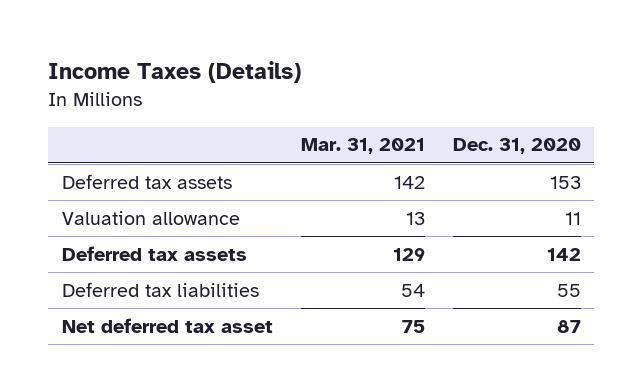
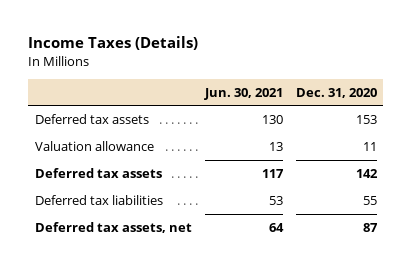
[300,138,425,155] Mar. 31, 2021 -> none
none -> [203,87,283,100] Jun. 30, 2021
[62,317,274,333] Net deferred tax asset -> [34,221,192,233] Deferred tax assets, net

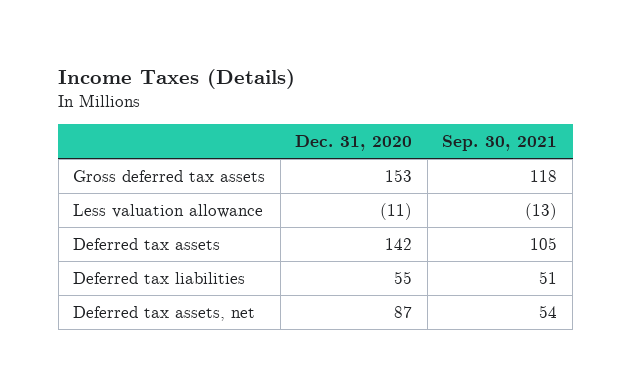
[203,87,283,100] Jun. 30, 2021 -> none
none -> [442,135,558,152] Sep. 30, 2021
[34,113,149,124] Deferred tax assets -> [73,169,266,182] Gross deferred tax assets
[34,140,154,151] Valuation allowance -> [73,203,264,218] Less valuation allowance
[362,141,377,151] 11 -> [380,202,413,220] (11)

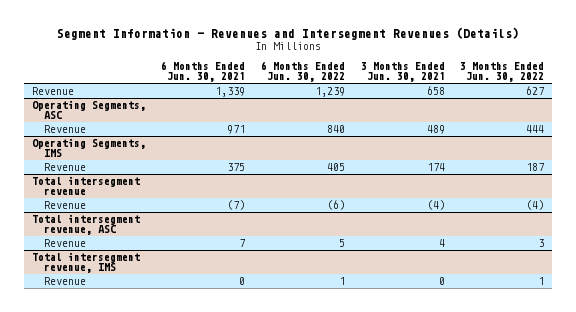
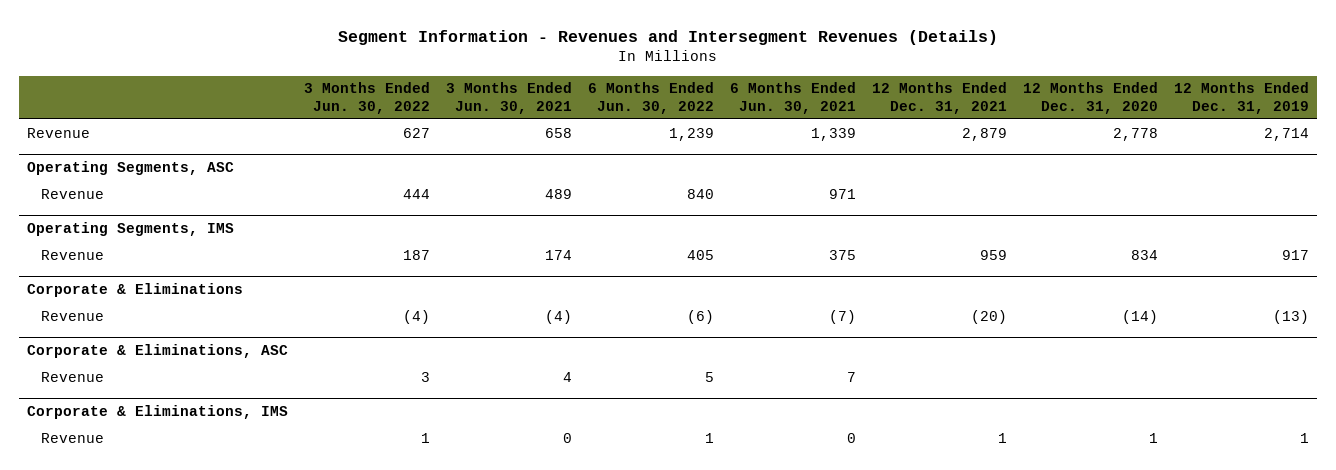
none -> [872,82,1008,114] 12 Months Ended Dec. 31, 2021
none -> [1022,82,1158,114] 12 Months Ended Dec. 31, 2020
none -> [1173,82,1309,114] 12 Months Ended Dec. 31, 2019
[31,176,140,196] Total intersegment revenue -> [27,283,244,298] Corporate & Eliminations
[31,214,140,236] Total intersegment revenue, ASC -> none
none -> [27,344,289,359] Corporate & Eliminations, ASC
[31,252,140,274] Total intersegment revenue, IMS -> none
none -> [27,405,289,420] Corporate & Eliminations, IMS

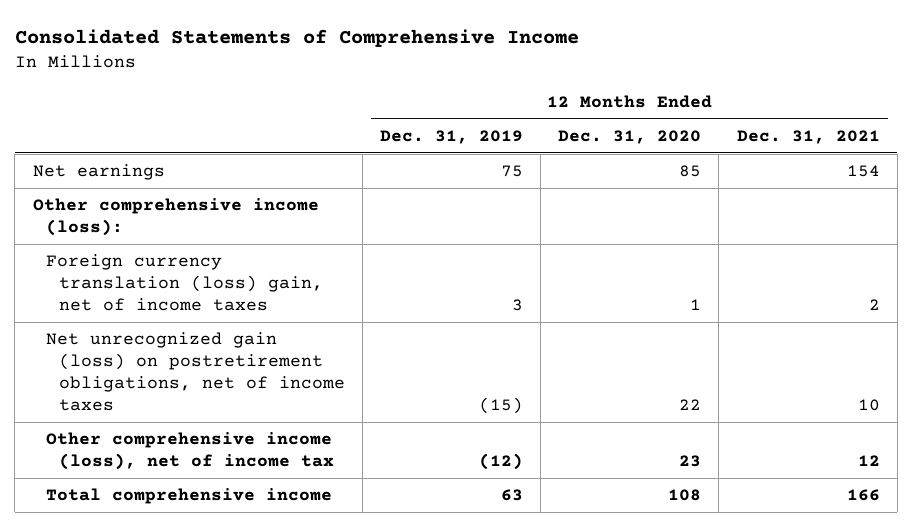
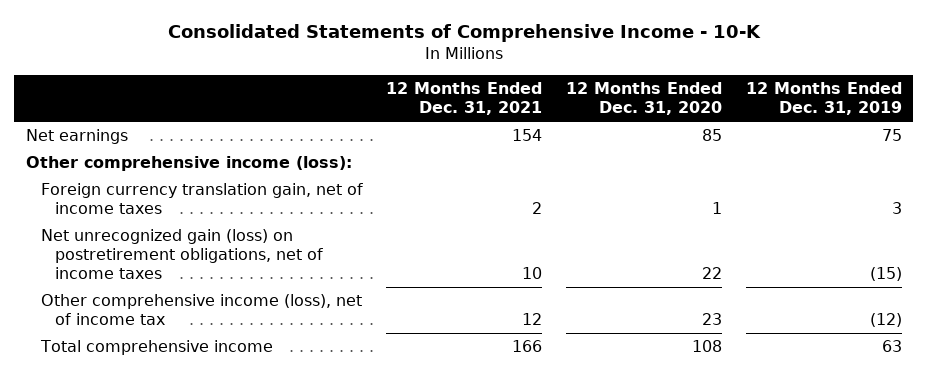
[14,28,579,47] Consolidated Statements of Comprehensive Income -> [167,24,761,43] Consolidated Statements of Comprehensive Income - 10-K
[45,254,323,312] Foreign currency translation (loss) gain, net of income taxes -> [40,183,363,215] Foreign currency translation gain, net of income taxes

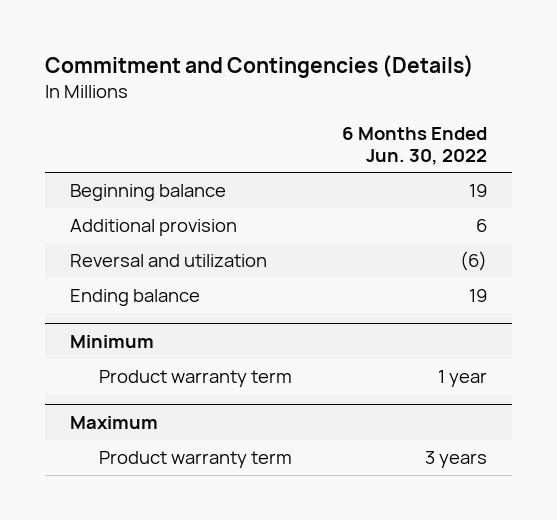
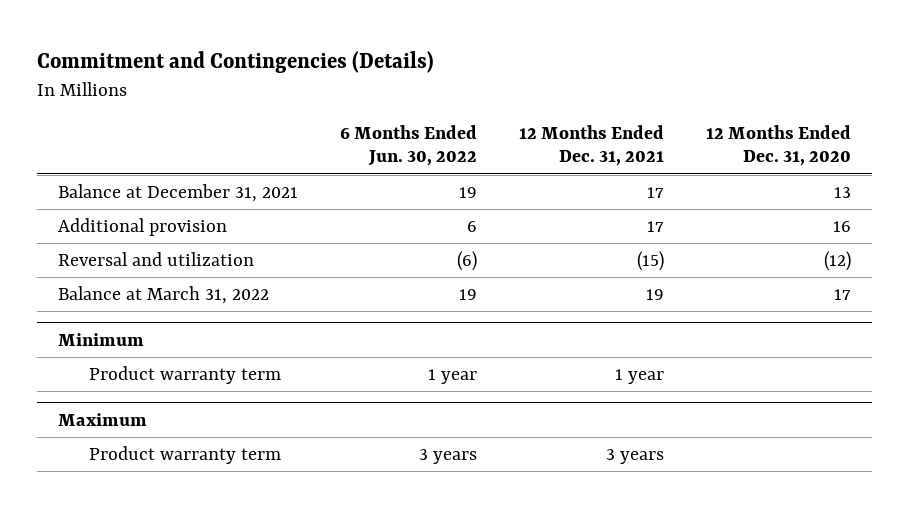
none -> [518,124,664,167] 12 Months Ended Dec. 31, 2021
none -> [705,124,851,167] 12 Months Ended Dec. 31, 2020
[69,184,226,202] Beginning balance -> [57,183,298,202] Balance at December 31, 2021
[69,289,200,307] Ending balance -> [57,285,269,304] Balance at March 31, 2022

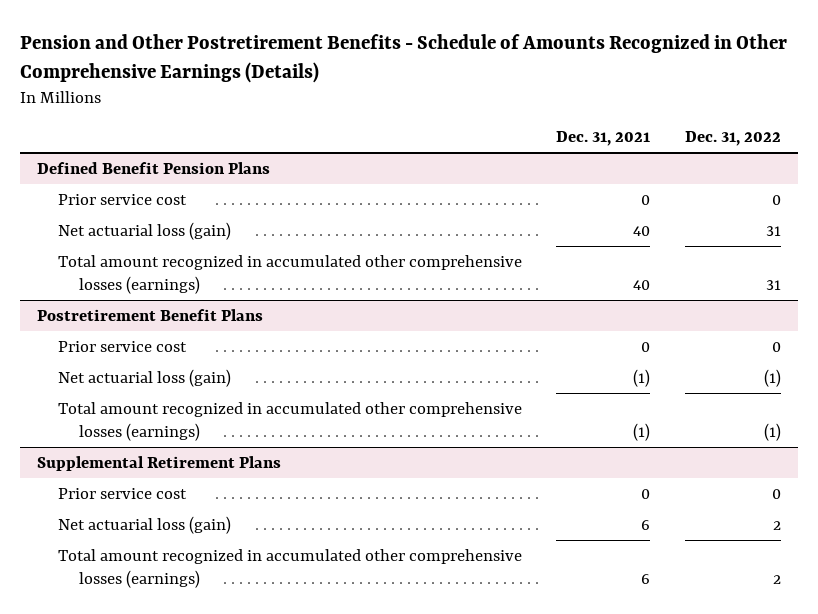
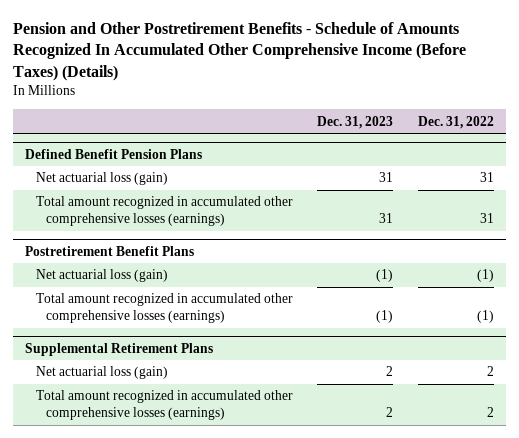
[20,34,788,83] Pension and Other Postretirement Benefits - Schedule of Amounts Recognized in Other Comprehensive Earnings (Details) -> [12,22,466,81] Pension and Other Postretirement Benefits - Schedule of Amounts Recognized In Accumulated Other Comprehensive Income (Before Taxes) (Details)
[556,131,651,147] Dec. 31, 2021 -> none
none -> [317,115,394,129] Dec. 31, 2023
[58,193,188,205] Prior service cost -> none
[58,340,188,352] Prior service cost -> none
[58,487,188,499] Prior service cost -> none

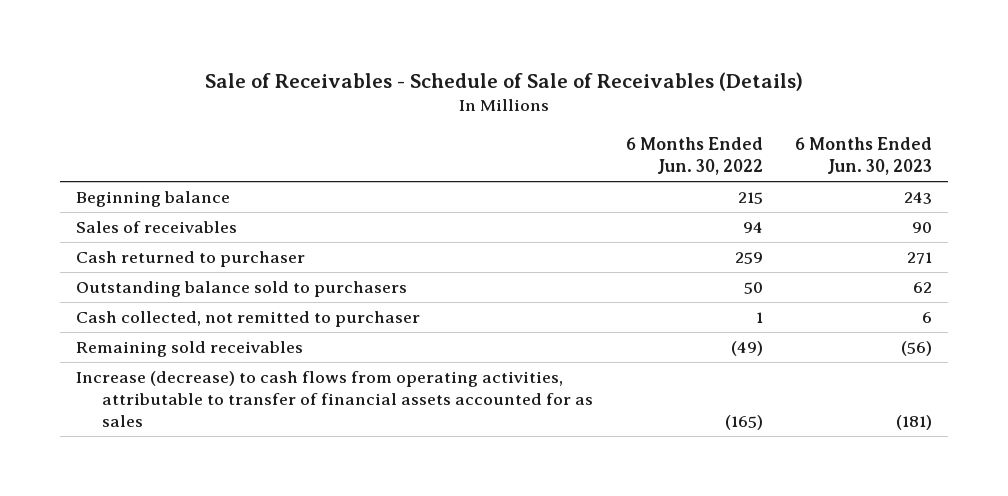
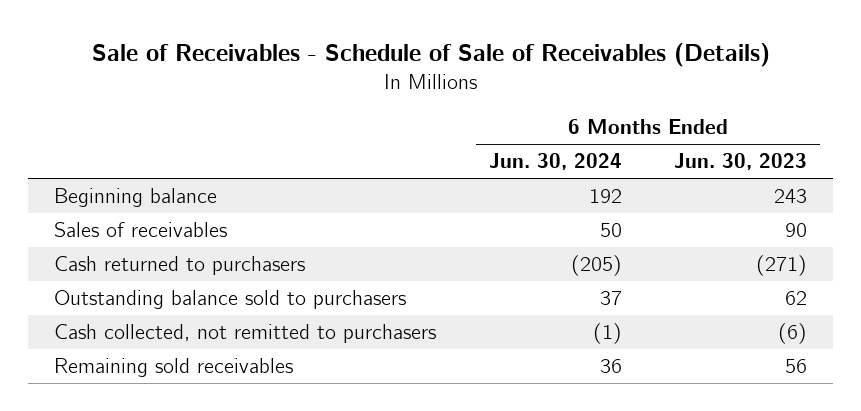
[625,137,763,176] 6 Months Ended Jun. 30, 2022 -> none
none -> [488,153,622,171] Jun. 30, 2024
[76,251,306,268] Cash returned to purchaser -> [54,256,306,276] Cash returned to purchasers
[907,252,933,265] 271 -> [755,255,807,277] (271)
[76,371,594,428] Increase (decrease) to cash flows from operating activities, attributable to transfer of financial assets accounted for as sales -> none
[76,311,421,328] Cash collected, not remitted to purchaser -> [54,324,437,344] Cash collected, not remitted to purchasers
[922,312,933,324] 6 -> [777,323,807,345] (6)
[901,341,933,357] (56) -> [784,359,807,374] 56

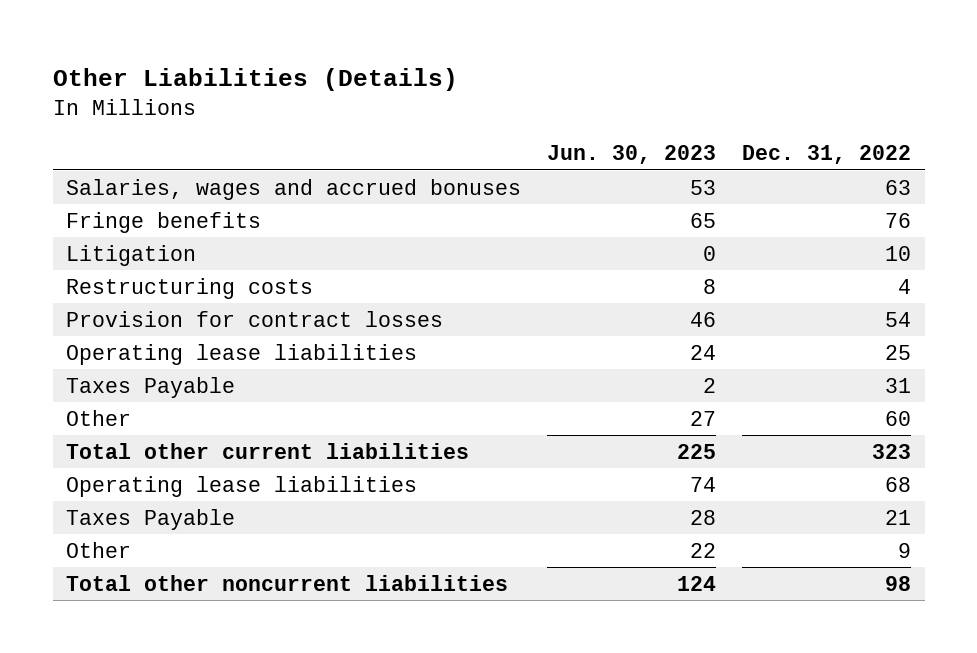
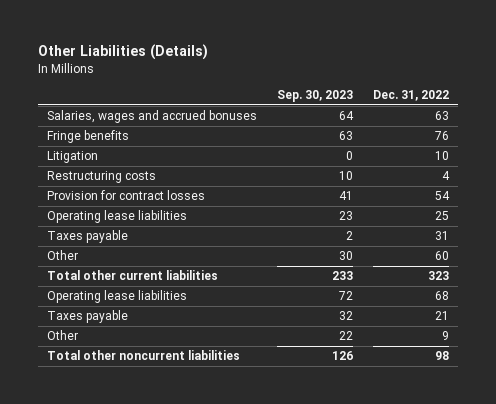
[547,145,717,165] Jun. 30, 2023 -> none
none -> [276,90,353,103] Sep. 30, 2023
[65,376,235,398] Taxes Payable -> [47,230,129,244] Taxes payable
[65,508,235,530] Taxes Payable -> [47,310,129,324] Taxes payable

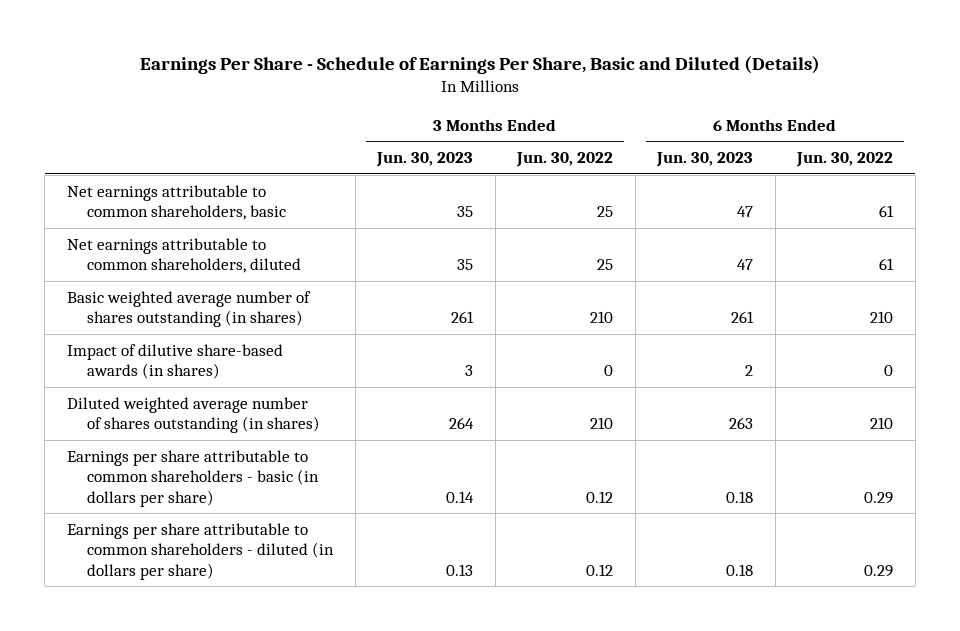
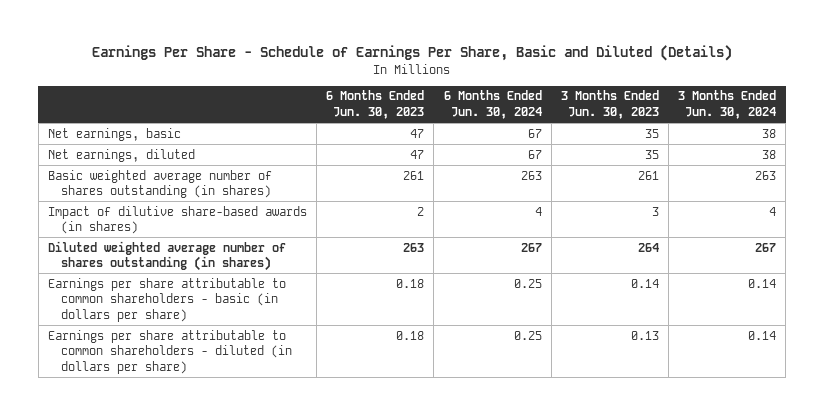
[516,152,614,168] Jun. 30, 2022 -> none
[796,152,894,168] Jun. 30, 2022 -> none
none -> [443,90,542,120] 6 Months Ended Jun. 30, 2024
none -> [678,90,777,120] 3 Months Ended Jun. 30, 2024
[66,184,287,221] Net earnings attributable to common shareholders, basic -> [47,127,181,141] Net earnings, basic
[66,237,302,274] Net earnings attributable to common shareholders, diluted -> [47,148,195,162] Net earnings, diluted

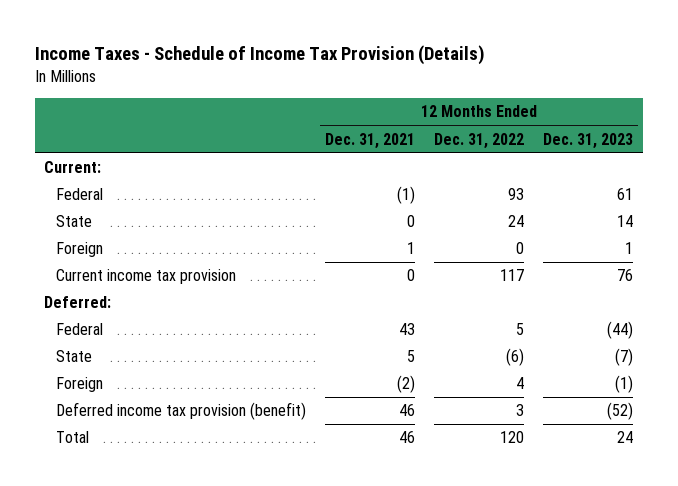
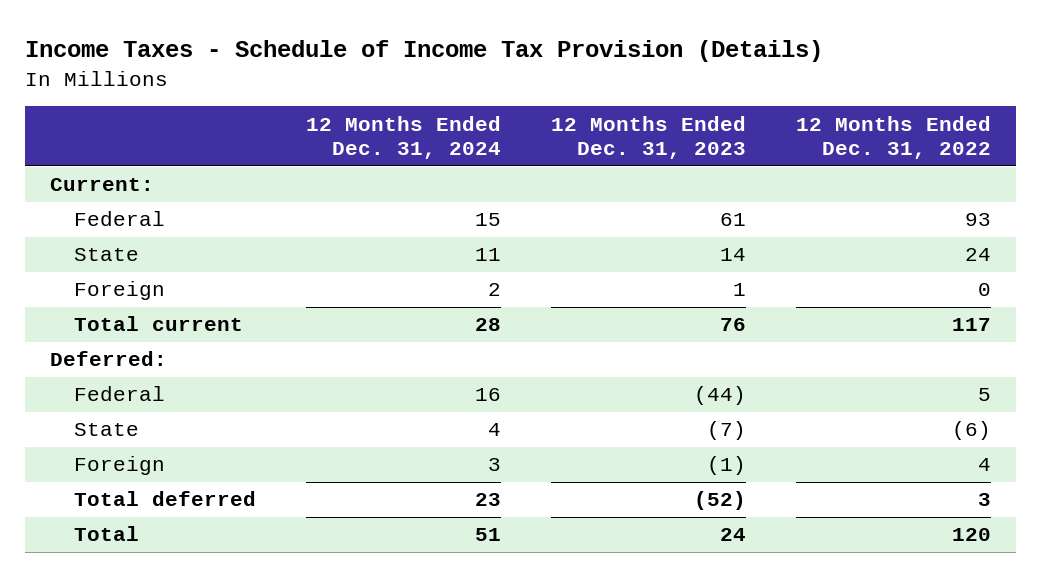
[325,132,416,149] Dec. 31, 2021 -> none
none -> [306,115,502,160] 12 Months Ended Dec. 31, 2024
[56,269,237,285] Current income tax provision -> [74,316,244,332] Total current
[56,402,307,421] Deferred income tax provision (benefit) -> [74,491,257,507] Total deferred

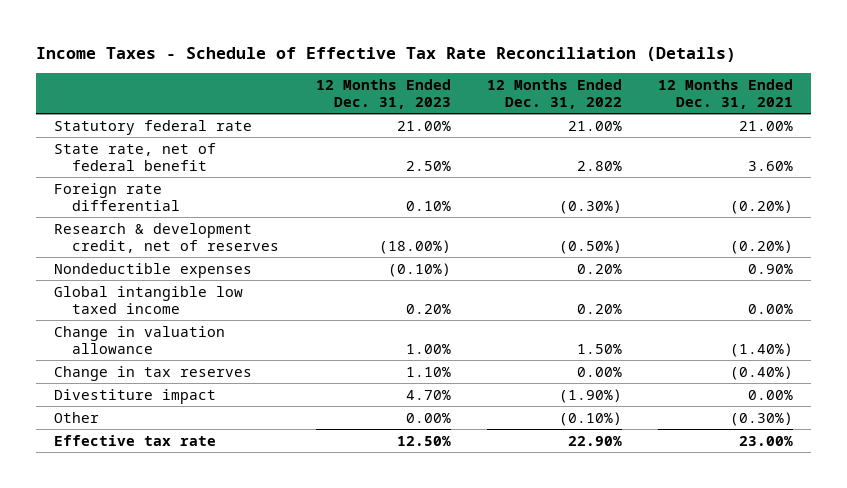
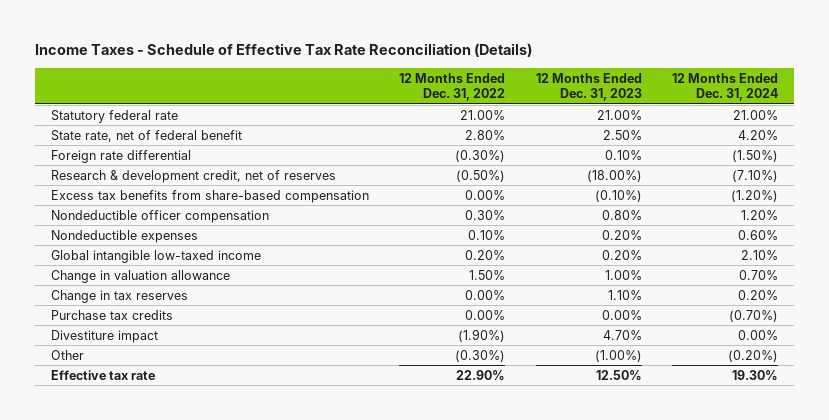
[657,79,793,109] 12 Months Ended Dec. 31, 2021 -> none
none -> [672,72,779,102] 12 Months Ended Dec. 31, 2024
none -> [50,189,369,203] Excess tax benefits from share-based compensation
none -> [50,209,269,223] Nondeductible officer compensation
[387,262,451,277] (0.10%) -> [601,229,642,240] 0.20%
[576,263,622,274] 0.20% -> [468,229,506,240] 0.10%
[54,285,244,314] Global intangible low taxed income -> [50,249,261,263] Global intangible low-taxed income
none -> [50,309,173,320] Purchase tax credits
[405,412,451,423] 0.00% -> [594,349,642,362] (1.00%)
[558,411,622,426] (0.10%) -> [455,349,506,362] (0.30%)

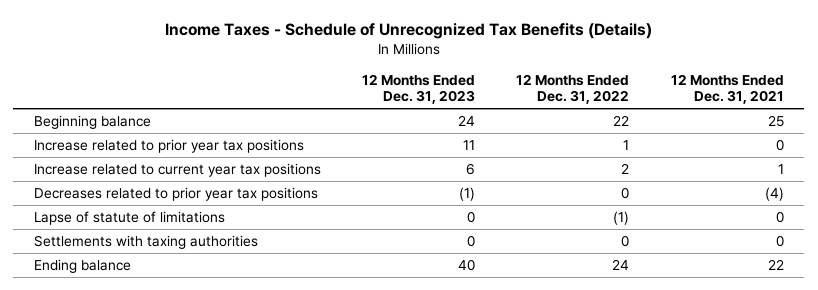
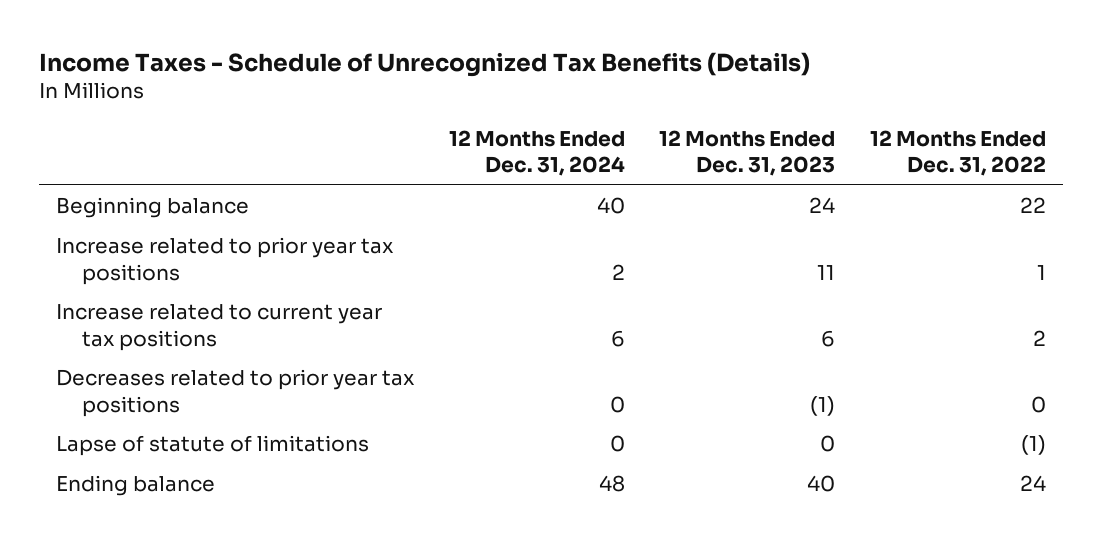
[670,73,784,105] 12 Months Ended Dec. 31, 2021 -> none
none -> [448,130,625,177] 12 Months Ended Dec. 31, 2024
[33,235,258,250] Settlements with taxing authorities -> none

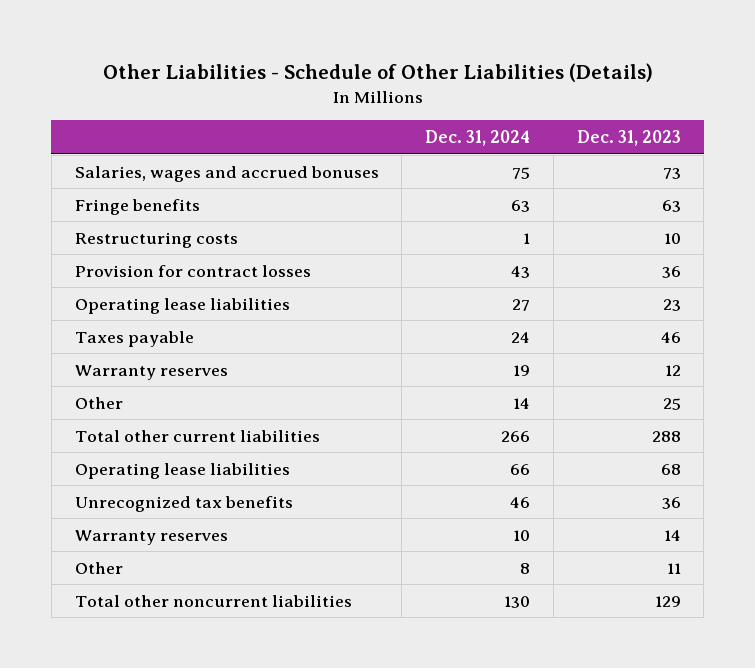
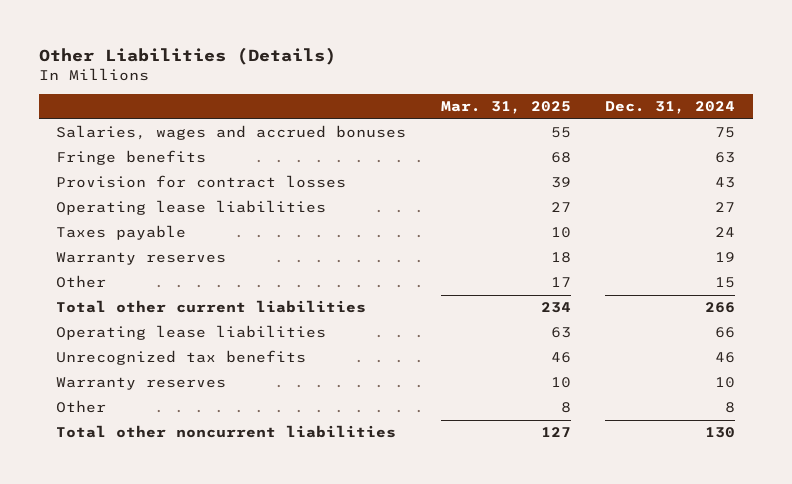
[102,62,653,82] Other Liabilities - Schedule of Other Liabilities (Details) -> [39,46,337,65] Other Liabilities (Details)
[576,130,681,147] Dec. 31, 2023 -> none
none -> [440,101,571,115] Mar. 31, 2025
[74,231,238,248] Restructuring costs -> none
[513,397,531,409] 14 -> [715,277,736,289] 15

